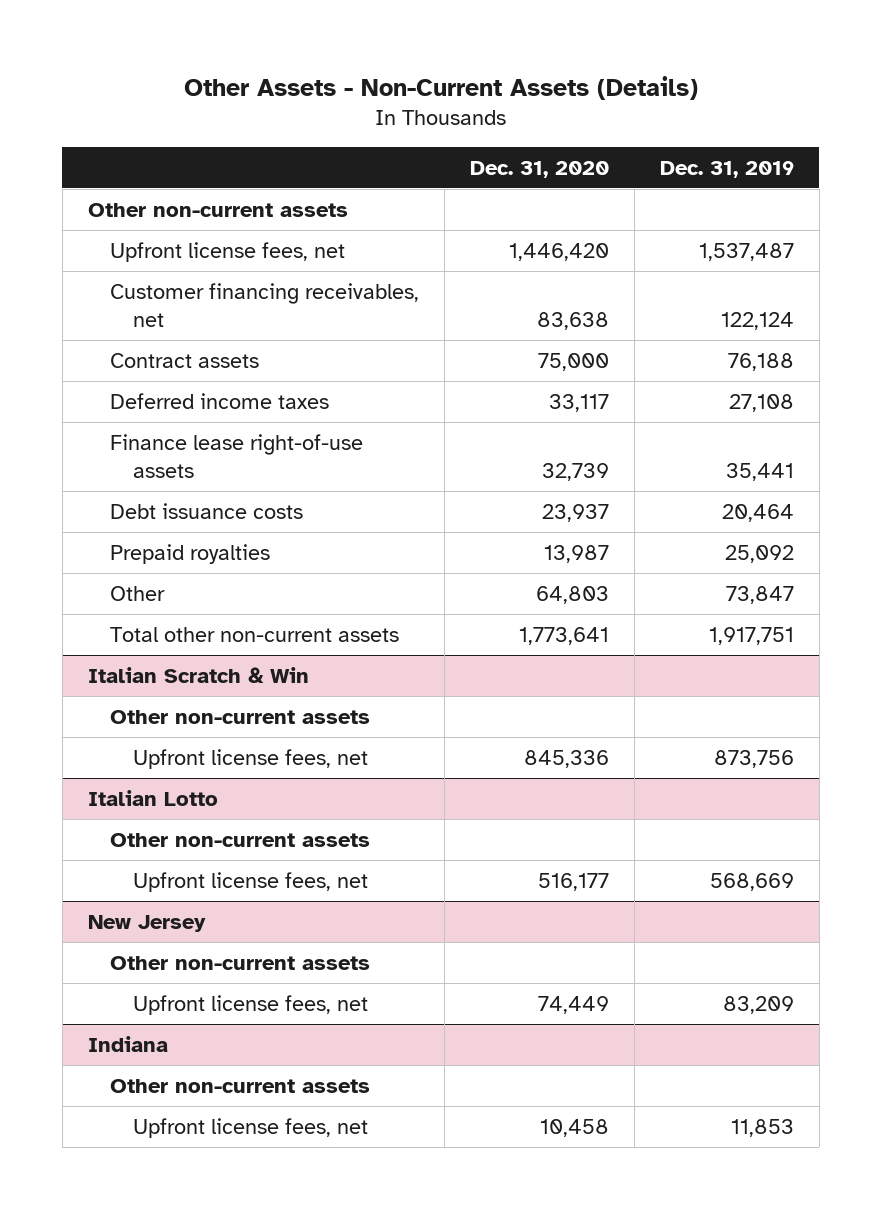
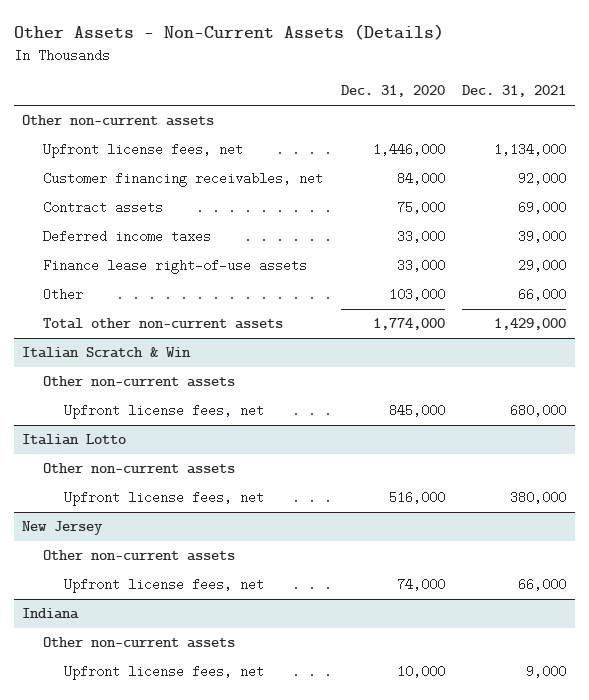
[659,160,794,178] Dec. 31, 2019 -> none
none -> [462,85,567,98] Dec. 31, 2021
[509,242,610,261] 1,446,420 -> [372,143,445,157] 1,446,000
[537,311,610,330] 83,638 -> [396,172,445,186] 84,000
[110,502,304,519] Debt issuance costs -> none
[110,543,271,564] Prepaid royalties -> none
[549,393,610,412] 33,117 -> [396,230,445,244] 33,000
[542,462,610,481] 32,739 -> [396,259,445,273] 33,000
[536,585,610,604] 64,803 -> [388,288,445,302] 103,000
[519,626,610,645] 1,773,641 -> [372,318,445,331] 1,774,000
[524,749,610,768] 845,336 -> [388,404,445,418] 845,000
[538,872,610,891] 516,177 -> [388,491,445,505] 516,000
[538,995,610,1014] 74,449 -> [396,578,445,592] 74,000
[540,1118,610,1137] 10,458 -> [396,665,445,679] 10,000

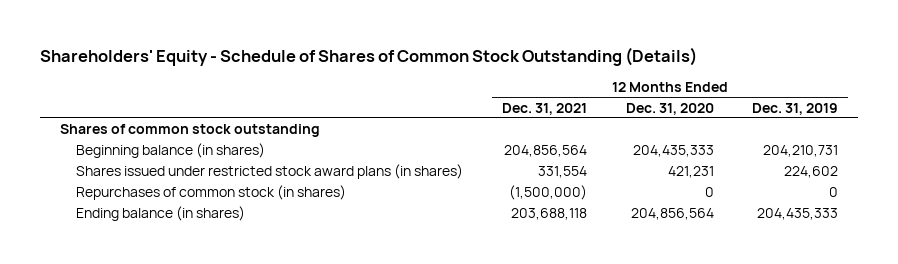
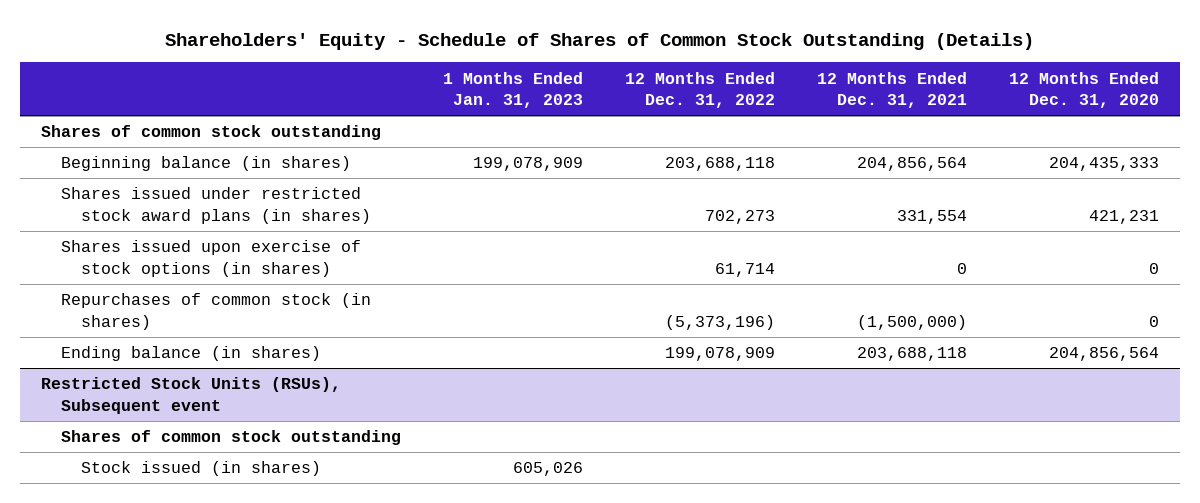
[752,102,839,115] Dec. 31, 2019 -> none
none -> [443,71,584,109] 1 Months Ended Jan. 31, 2023
none -> [625,71,776,109] 12 Months Ended Dec. 31, 2022
none -> [60,240,361,277] Shares issued upon exercise of stock options (in shares)
none -> [40,377,341,414] Restricted Stock Units (RSUs), Subsequent event
none -> [60,430,401,446] Shares of common stock outstanding
none -> [81,461,322,477] Stock issued (in shares)

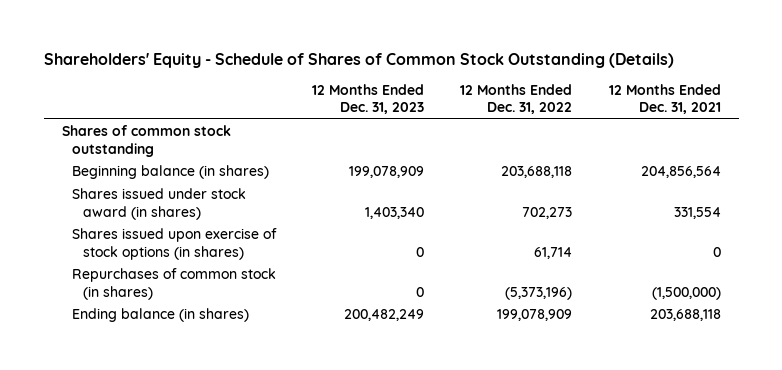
[443,71,584,109] 1 Months Ended Jan. 31, 2023 -> none
[1009,71,1160,109] 12 Months Ended Dec. 31, 2020 -> none
none -> [312,84,425,115] 12 Months Ended Dec. 31, 2023
[60,187,372,224] Shares issued under restricted stock award plans (in shares) -> [72,188,247,220] Shares issued under stock award (in shares)
[40,377,341,414] Restricted Stock Units (RSUs), Subsequent event -> none
[60,430,401,446] Shares of common stock outstanding -> none
[81,461,322,477] Stock issued (in shares) -> none

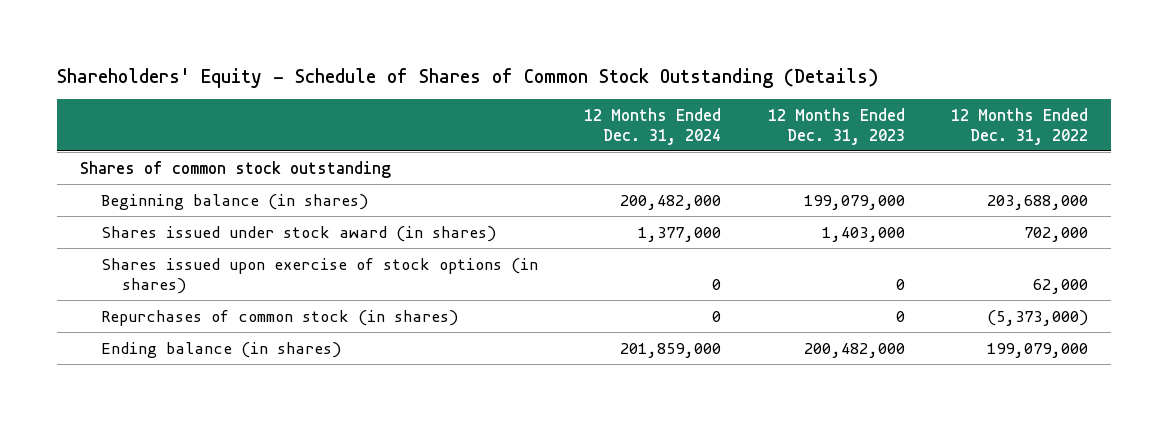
[608,84,721,115] 12 Months Ended Dec. 31, 2021 -> none
none -> [584,107,722,145] 12 Months Ended Dec. 31, 2024
[349,166,425,179] 199,078,909 -> [803,194,905,210] 199,079,000
[501,166,573,179] 203,688,118 -> [987,194,1089,210] 203,688,000
[365,206,425,219] 1,403,340 -> [821,226,905,242] 1,403,000
[522,206,573,219] 702,273 -> [1024,226,1089,242] 702,000
[534,246,573,259] 61,714 -> [1033,278,1089,294] 62,000
[505,286,573,300] (5,373,196) -> [987,309,1089,326] (5,373,000)
[344,309,425,322] 200,482,249 -> [803,342,905,358] 200,482,000
[497,309,573,322] 199,078,909 -> [987,342,1089,358] 199,079,000

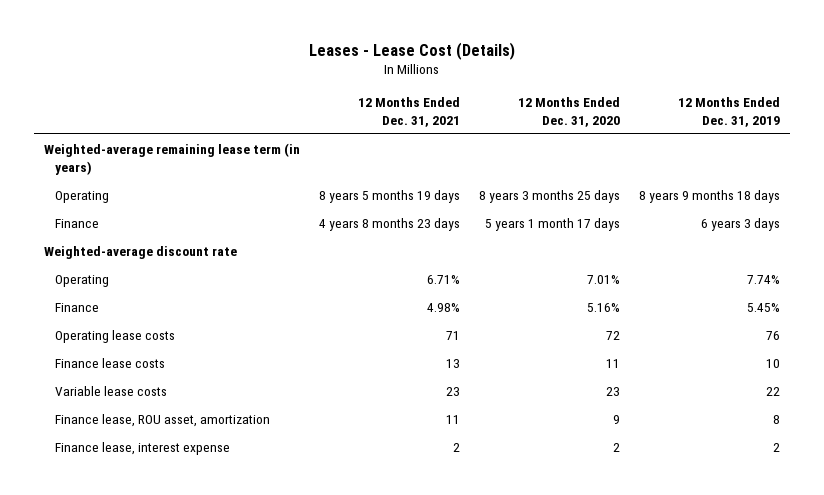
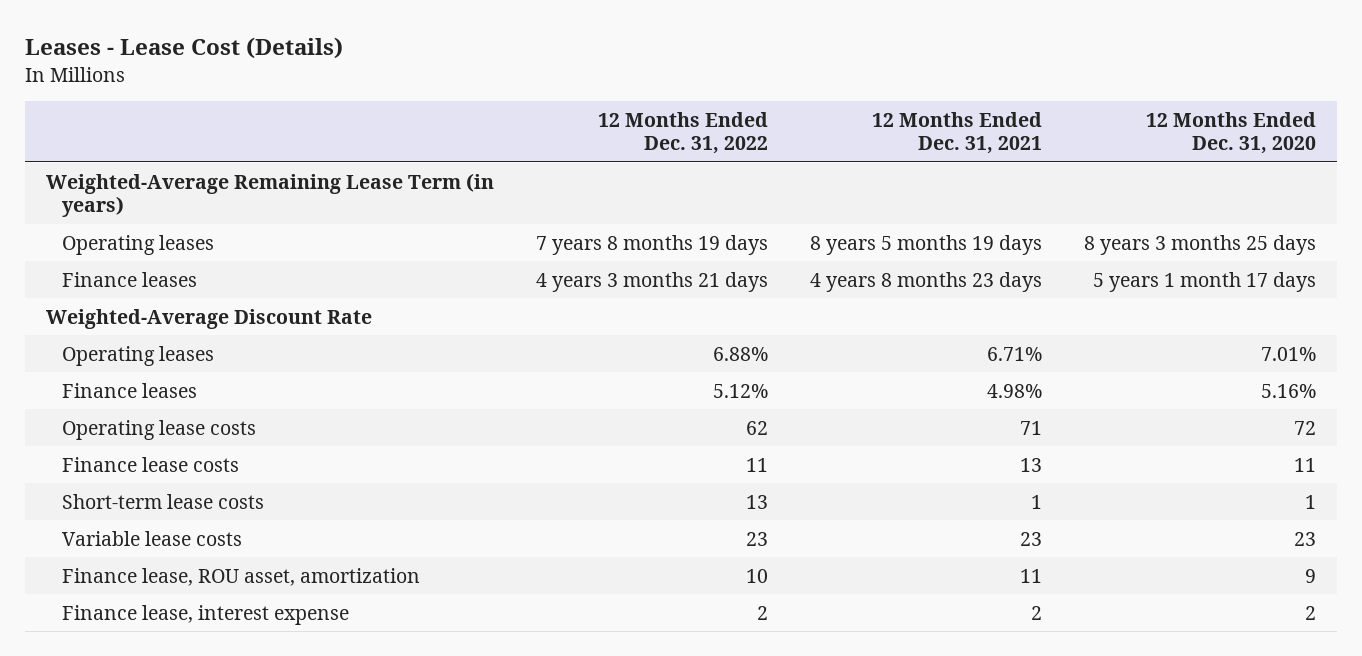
[678,96,781,127] 12 Months Ended Dec. 31, 2019 -> none
none -> [597,111,768,155] 12 Months Ended Dec. 31, 2022
[43,142,300,175] Weighted-average remaining lease term (in years) -> [45,172,494,218] Weighted-Average Remaining Lease Term (in years)
[54,190,109,203] Operating -> [62,234,215,255] Operating leases
[54,218,99,228] Finance -> [62,271,198,287] Finance leases
[43,245,237,259] Weighted-average discount rate -> [45,308,372,329] Weighted-Average Discount Rate
[54,274,109,287] Operating -> [62,345,215,366] Operating leases
[54,302,99,312] Finance -> [62,382,198,398] Finance leases
none -> [62,493,265,509] Short-term lease costs

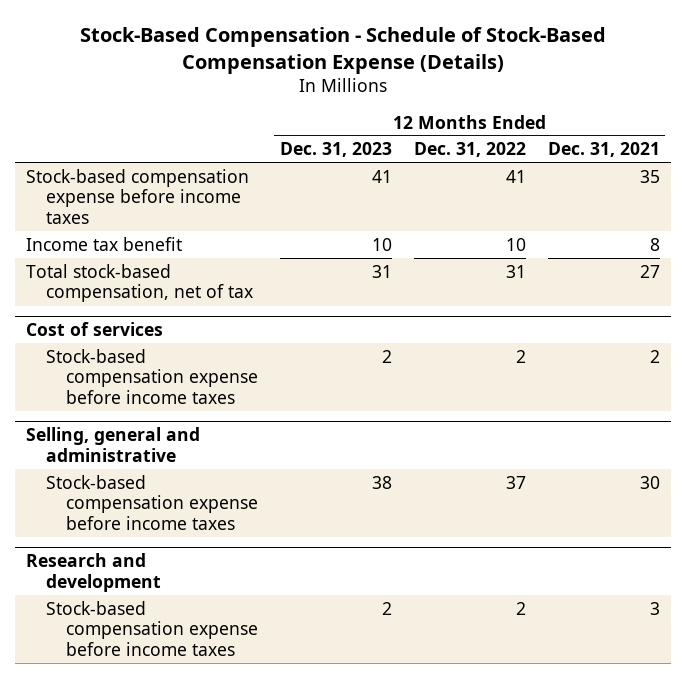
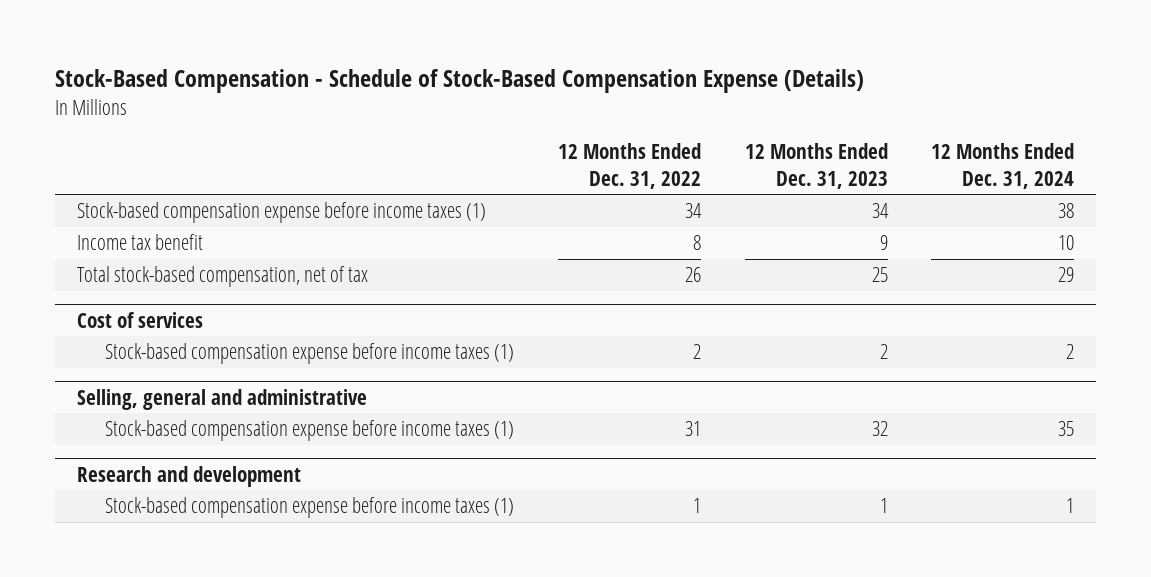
[547,142,660,158] Dec. 31, 2021 -> none
none -> [931,143,1075,189] 12 Months Ended Dec. 31, 2024
[25,168,249,225] Stock-based compensation expense before income taxes -> [76,202,486,224] Stock-based compensation expense before income taxes (1)
[371,169,392,183] 41 -> [871,203,889,219] 34
[505,169,526,183] 41 -> [684,203,702,219] 34
[371,237,392,251] 10 -> [879,235,888,251] 9
[505,237,526,251] 10 -> [692,235,701,251] 8
[371,264,392,278] 31 -> [871,267,888,283] 25
[505,264,526,278] 31 -> [684,267,701,283] 26
[45,348,258,405] Stock-based compensation expense before income taxes -> [105,343,515,365] Stock-based compensation expense before income taxes (1)
[45,474,258,531] Stock-based compensation expense before income taxes -> [105,420,515,442] Stock-based compensation expense before income taxes (1)
[371,475,392,489] 38 -> [871,421,888,437] 32
[505,475,526,489] 37 -> [684,421,701,437] 31
[45,600,258,657] Stock-based compensation expense before income taxes -> [105,497,515,519] Stock-based compensation expense before income taxes (1)
[381,601,392,615] 2 -> [879,498,888,514] 1
[515,601,526,615] 2 -> [692,498,701,514] 1

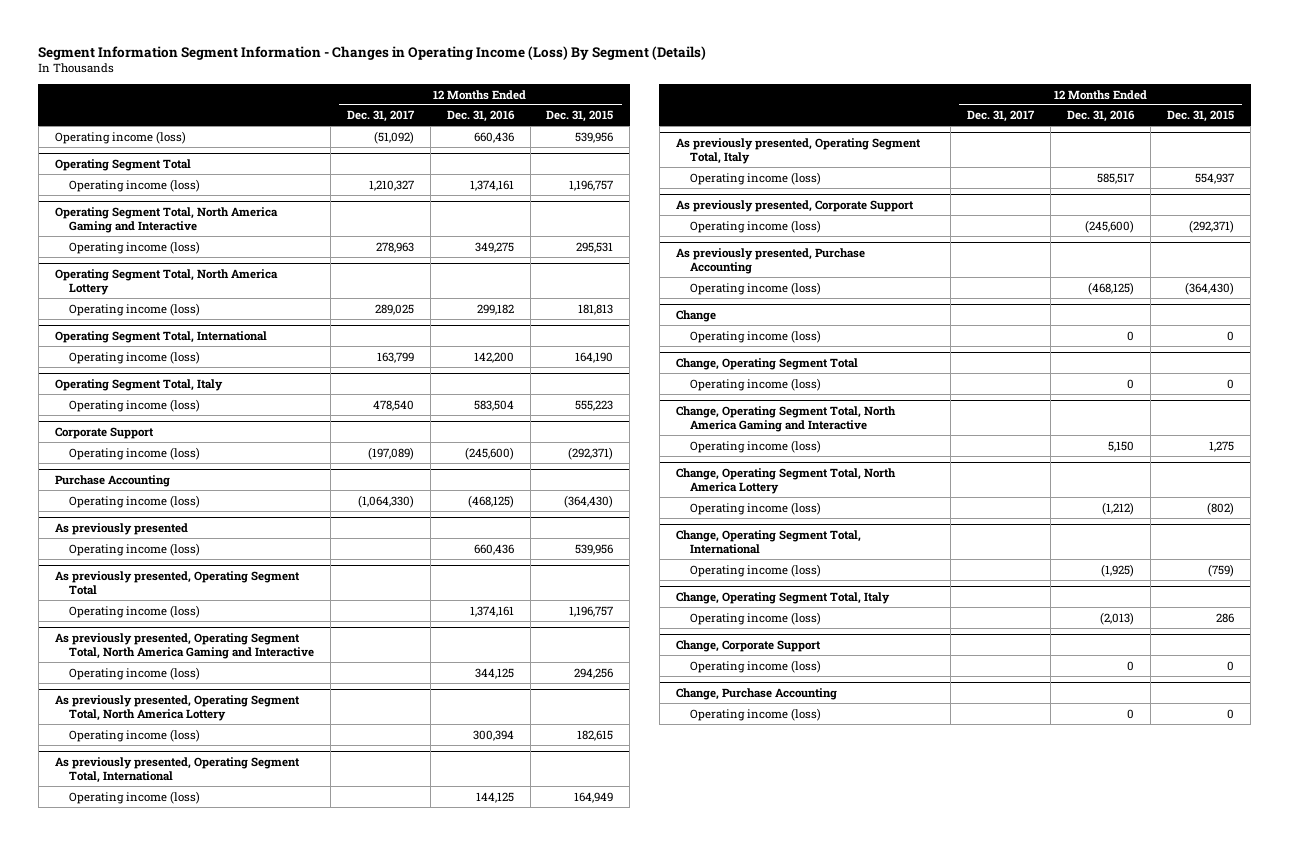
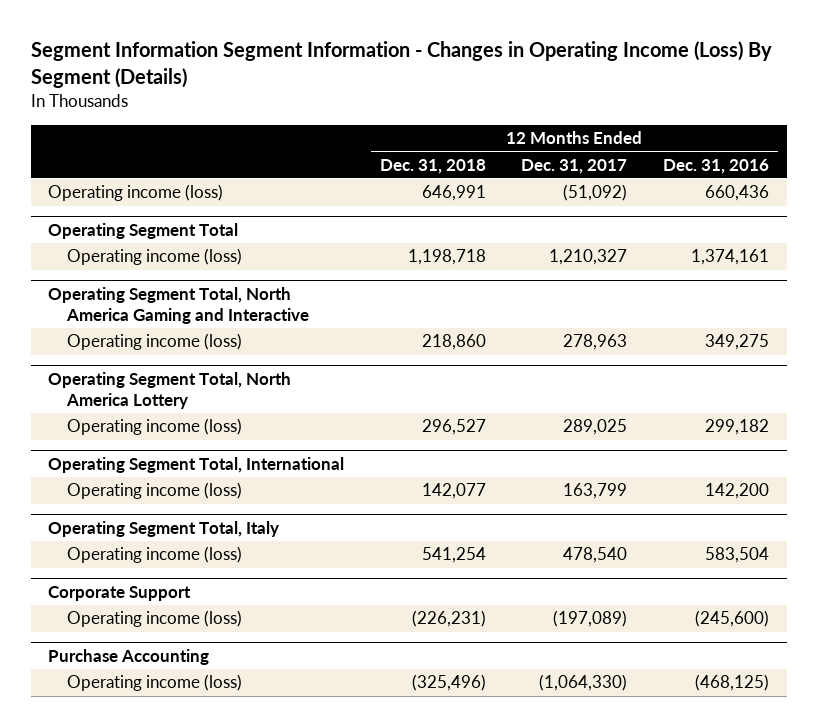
[546,110,614,123] Dec. 31, 2015 -> none
none -> [379,158,486,174] Dec. 31, 2018
[54,523,188,536] As previously presented -> none
[68,542,200,556] Operating income (loss) -> none
[54,571,300,595] As previously presented, Operating Segment Total -> none
[68,604,200,618] Operating income (loss) -> none
[54,633,314,659] As previously presented, Operating Segment Total, North America Gaming and Interactive -> none
[68,666,200,680] Operating income (loss) -> none
[54,695,300,721] As previously presented, Operating Segment Total, North America Lottery -> none
[68,728,200,742] Operating income (loss) -> none
[54,757,300,783] As previously presented, Operating Segment Total, International -> none
[68,790,200,804] Operating income (loss) -> none
[675,138,921,164] As previously presented, Operating Segment Total, Italy -> none
[689,171,821,185] Operating income (loss) -> none
[675,200,914,213] As previously presented, Corporate Support -> none
[689,219,821,233] Operating income (loss) -> none
[675,248,865,274] As previously presented, Purchase Accounting -> none
[689,281,821,295] Operating income (loss) -> none
[675,310,716,323] Change -> none
[689,329,821,343] Operating income (loss) -> none
[675,358,858,371] Change, Operating Segment Total -> none
[689,377,821,391] Operating income (loss) -> none
[675,406,896,432] Change, Operating Segment Total, North America Gaming and Interactive -> none
[689,439,821,453] Operating income (loss) -> none
[675,468,896,494] Change, Operating Segment Total, North America Lottery -> none
[689,501,821,515] Operating income (loss) -> none
[675,530,861,554] Change, Operating Segment Total, International -> none
[689,563,821,577] Operating income (loss) -> none
[675,592,890,605] Change, Operating Segment Total, Italy -> none
[689,611,821,625] Operating income (loss) -> none
[675,640,821,653] Change, Corporate Support -> none
[689,659,821,673] Operating income (loss) -> none
[675,688,837,701] Change, Purchase Accounting -> none
[689,707,821,721] Operating income (loss) -> none

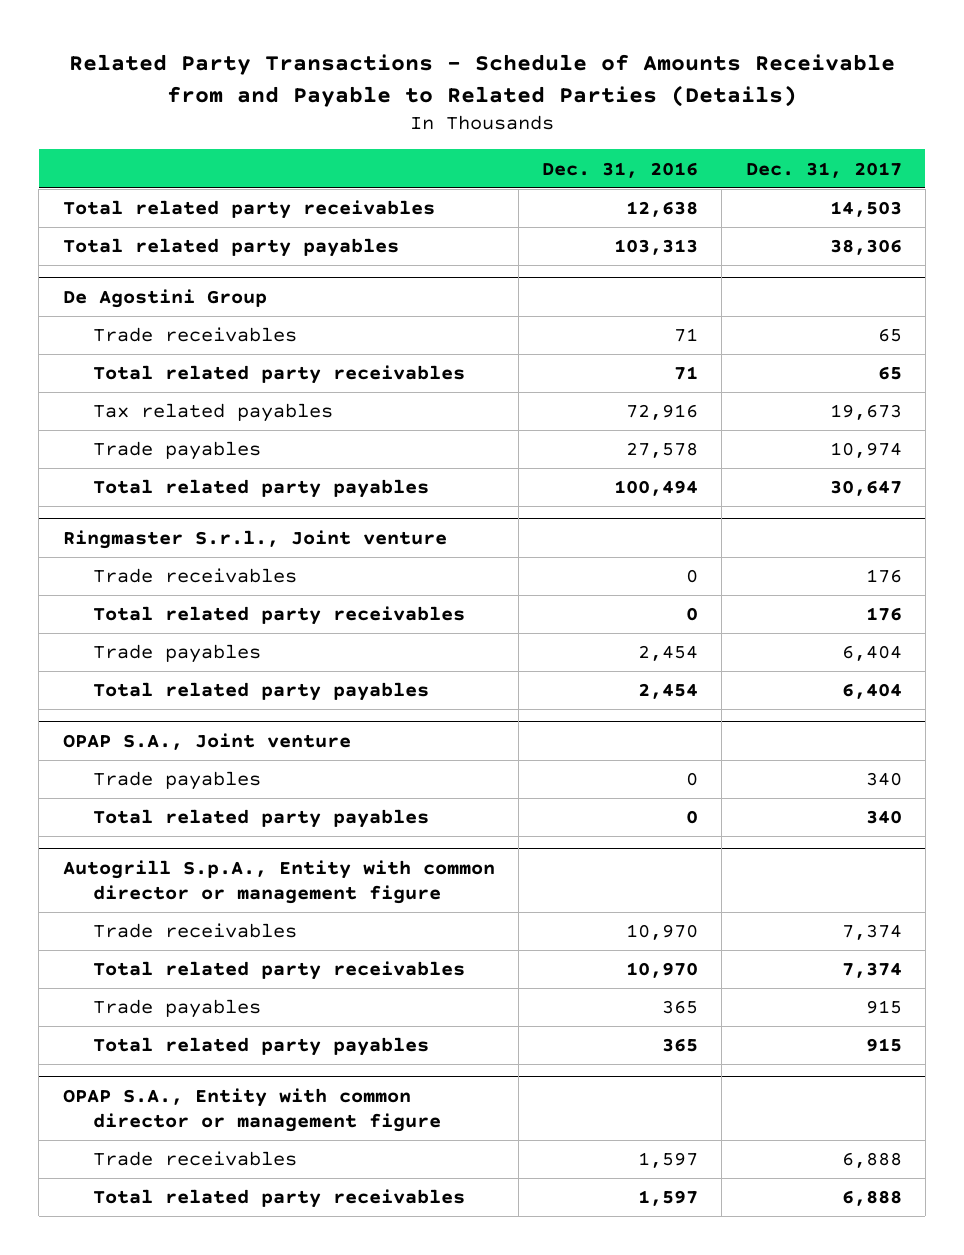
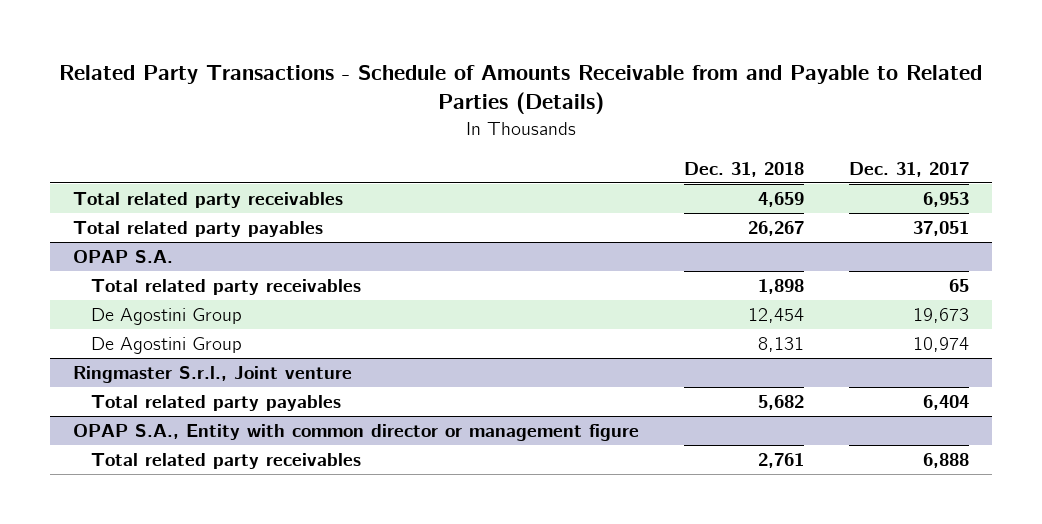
[542,161,699,178] Dec. 31, 2016 -> none
none -> [683,161,804,177] Dec. 31, 2018
[92,327,297,343] Trade receivables -> none
[829,201,902,218] 14,503 -> [923,192,970,208] 6,953
[829,239,902,256] 38,306 -> [913,221,970,237] 37,051
[62,288,267,308] De Agostini Group -> [72,250,173,264] OPAP S.A.
[92,479,429,499] Total related party payables -> none
[92,403,333,423] Tax related payables -> [91,308,243,326] De Agostini Group
[92,441,261,461] Trade payables -> [91,337,243,355] De Agostini Group
[92,568,297,584] Trade receivables -> none
[92,606,465,626] Total related party receivables -> none
[92,644,261,664] Trade payables -> none
[62,732,351,750] OPAP S.A., Joint venture -> none
[92,771,261,791] Trade payables -> none
[92,809,429,829] Total related party payables -> none
[62,859,495,905] Autogrill S.p.A., Entity with common director or management figure -> none
[92,923,297,939] Trade receivables -> none
[92,961,465,981] Total related party receivables -> none
[92,999,261,1019] Trade payables -> none
[92,1037,429,1057] Total related party payables -> none
[92,1151,297,1167] Trade receivables -> none

